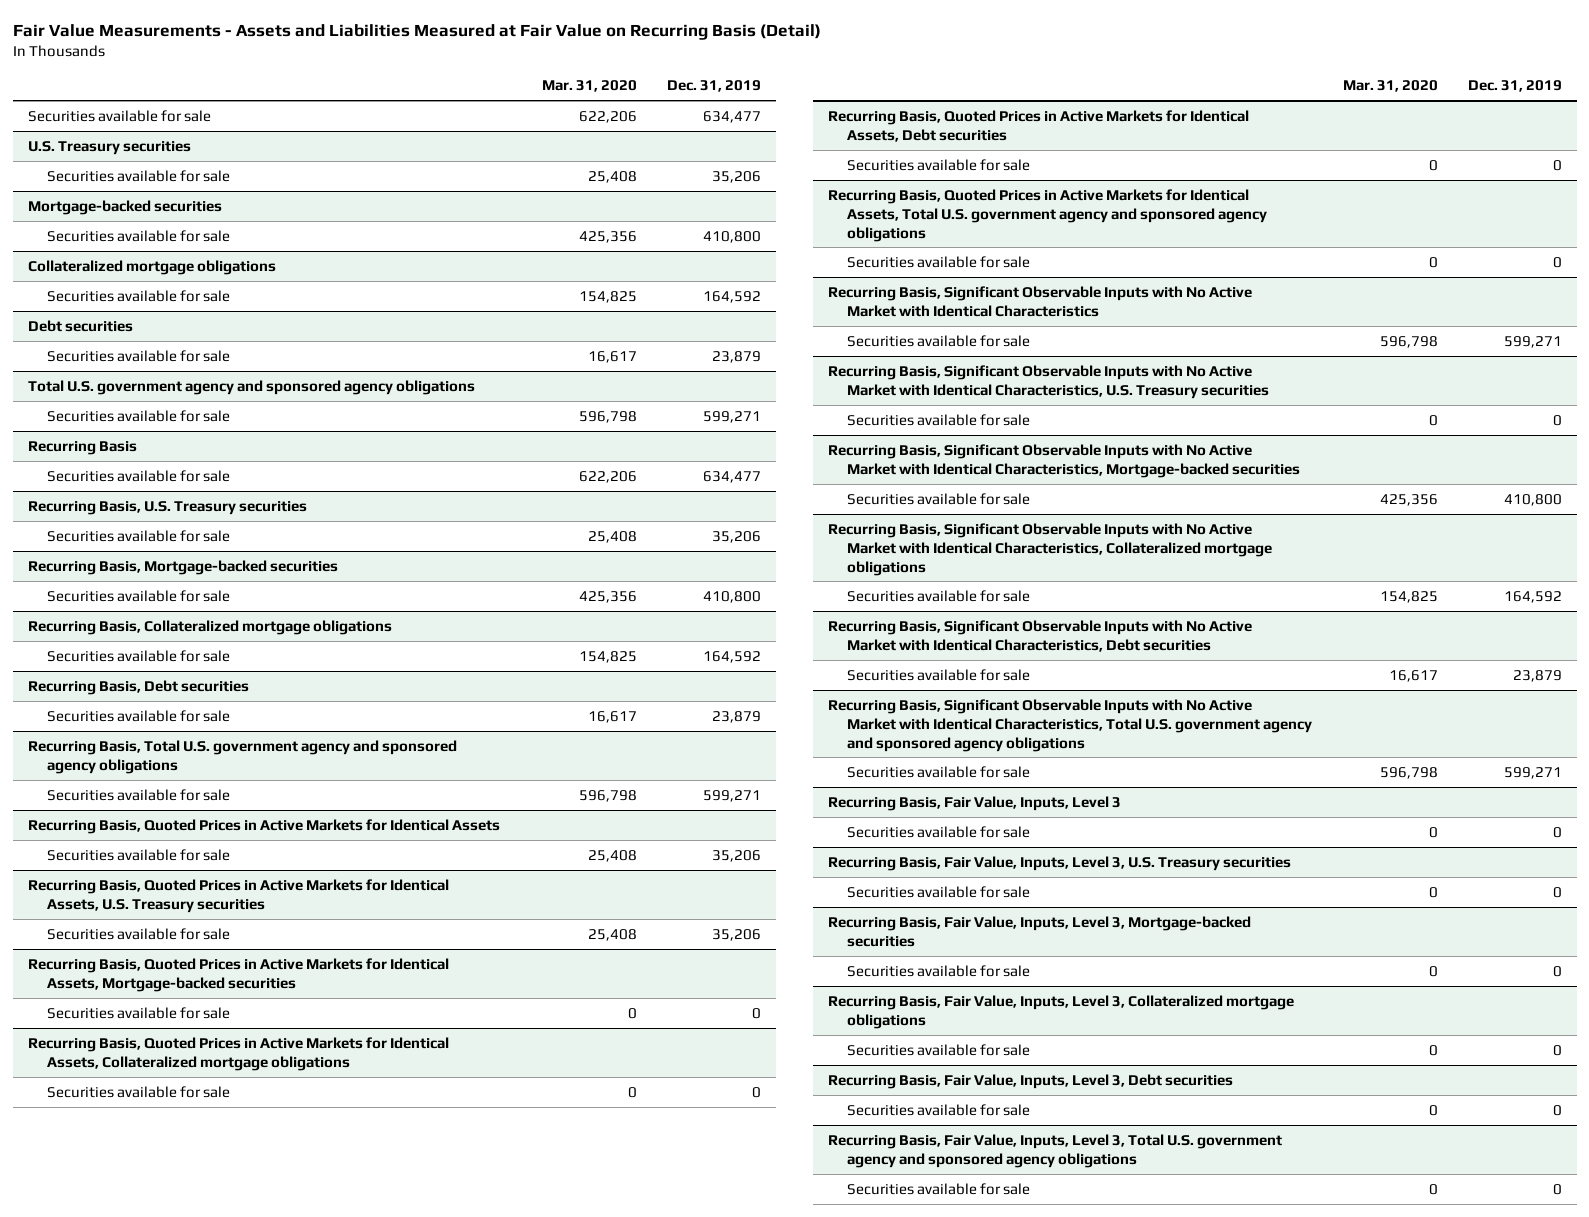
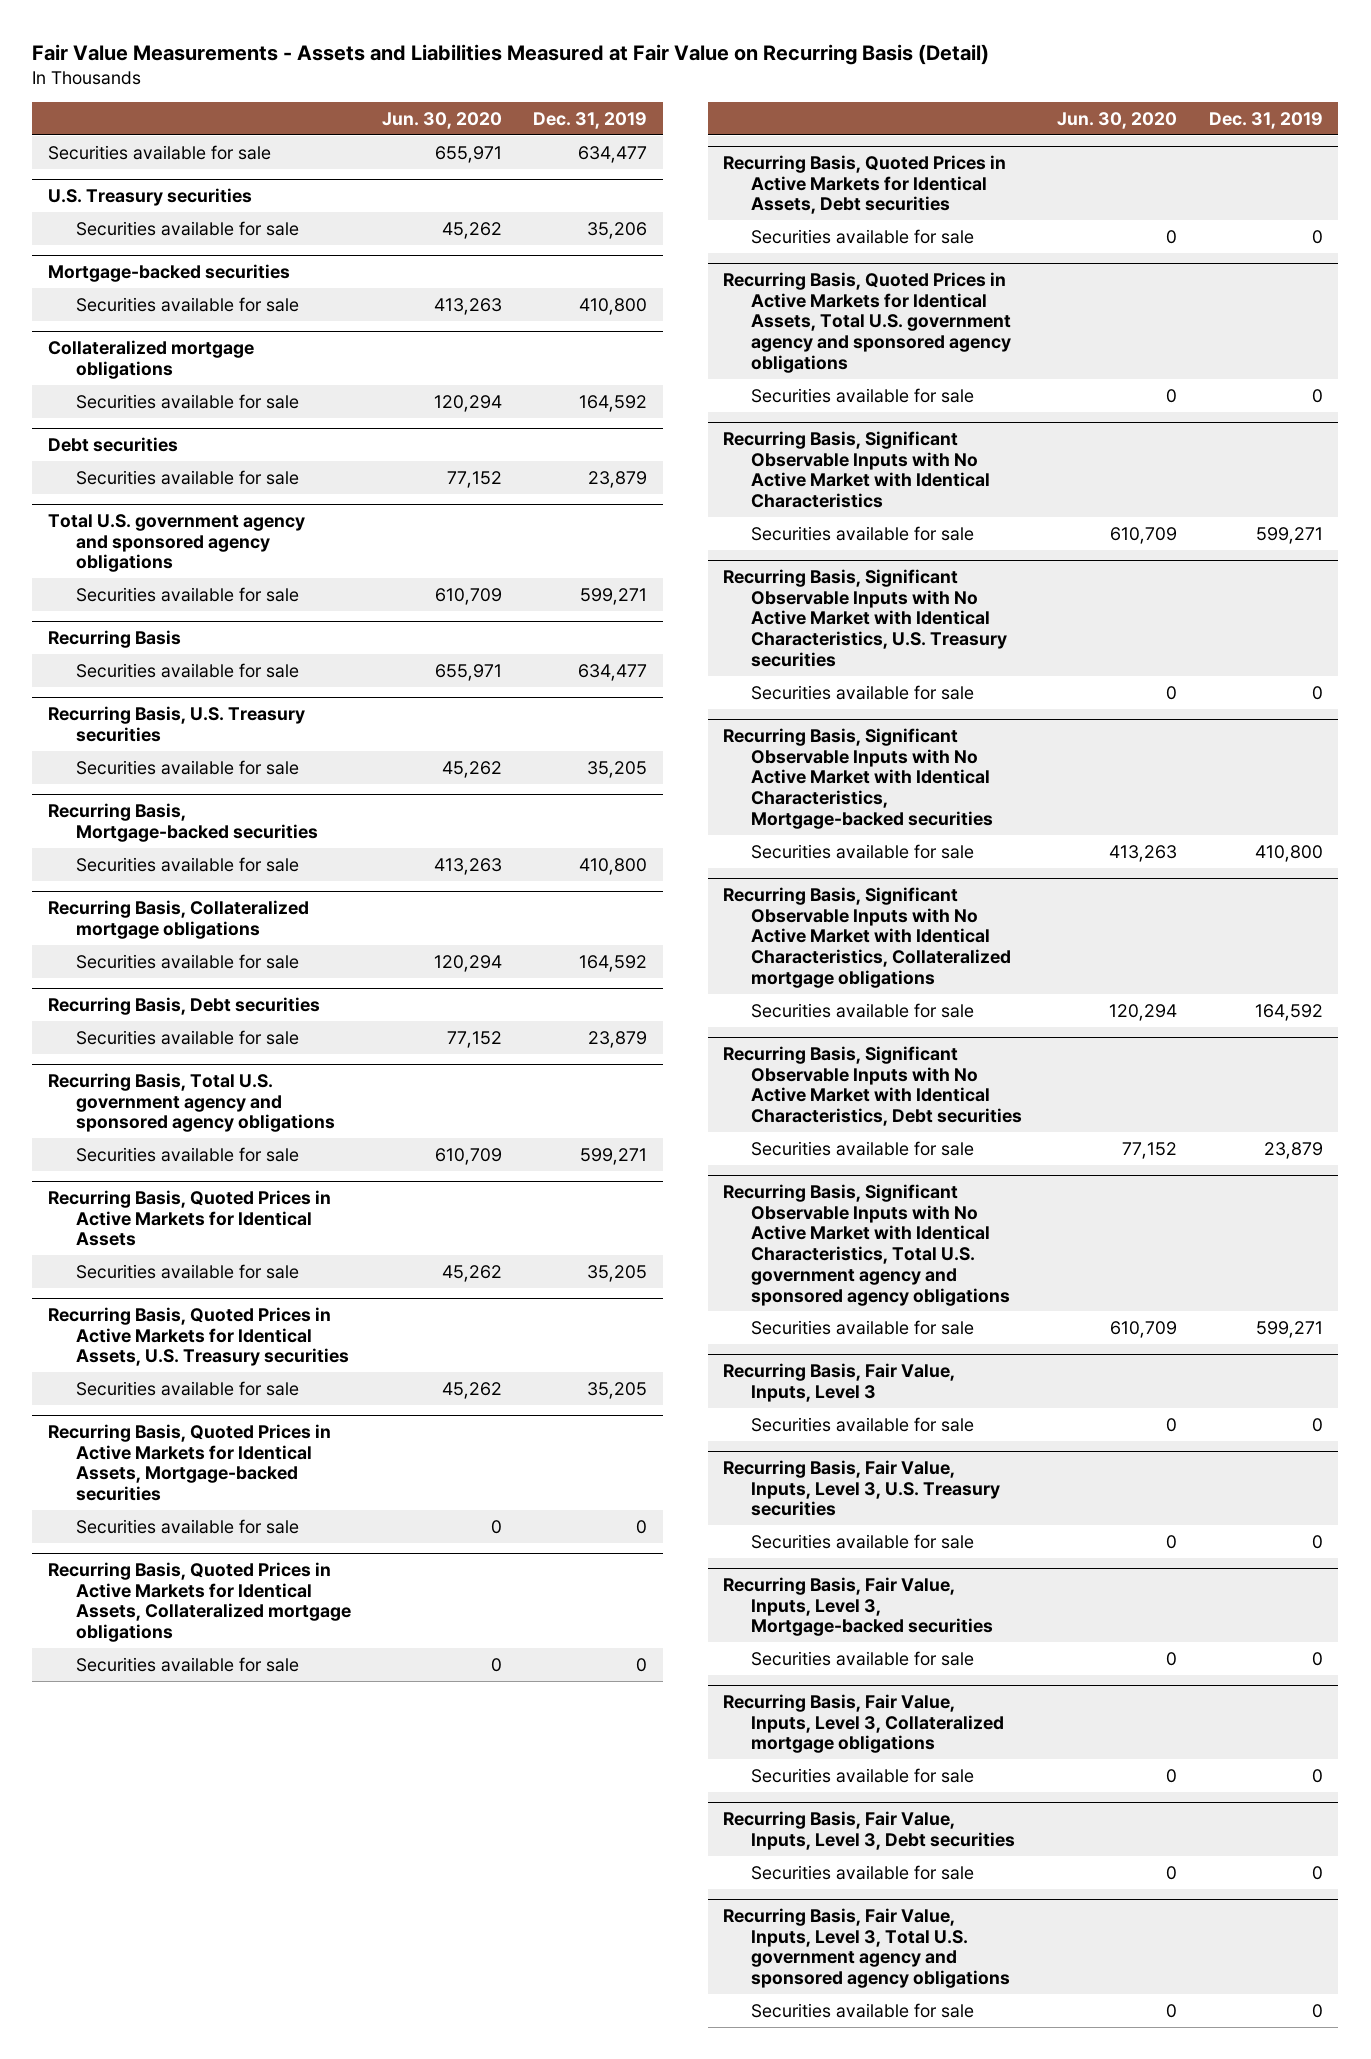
[541,80,637,93] Mar. 31, 2020 -> none
none -> [381,111,502,129] Jun. 30, 2020
[712,530,762,543] 35,206 -> [587,760,648,778] 35,205
[712,849,762,862] 35,206 -> [587,1264,648,1282] 35,205
[712,928,762,941] 35,206 -> [587,1381,648,1399] 35,205

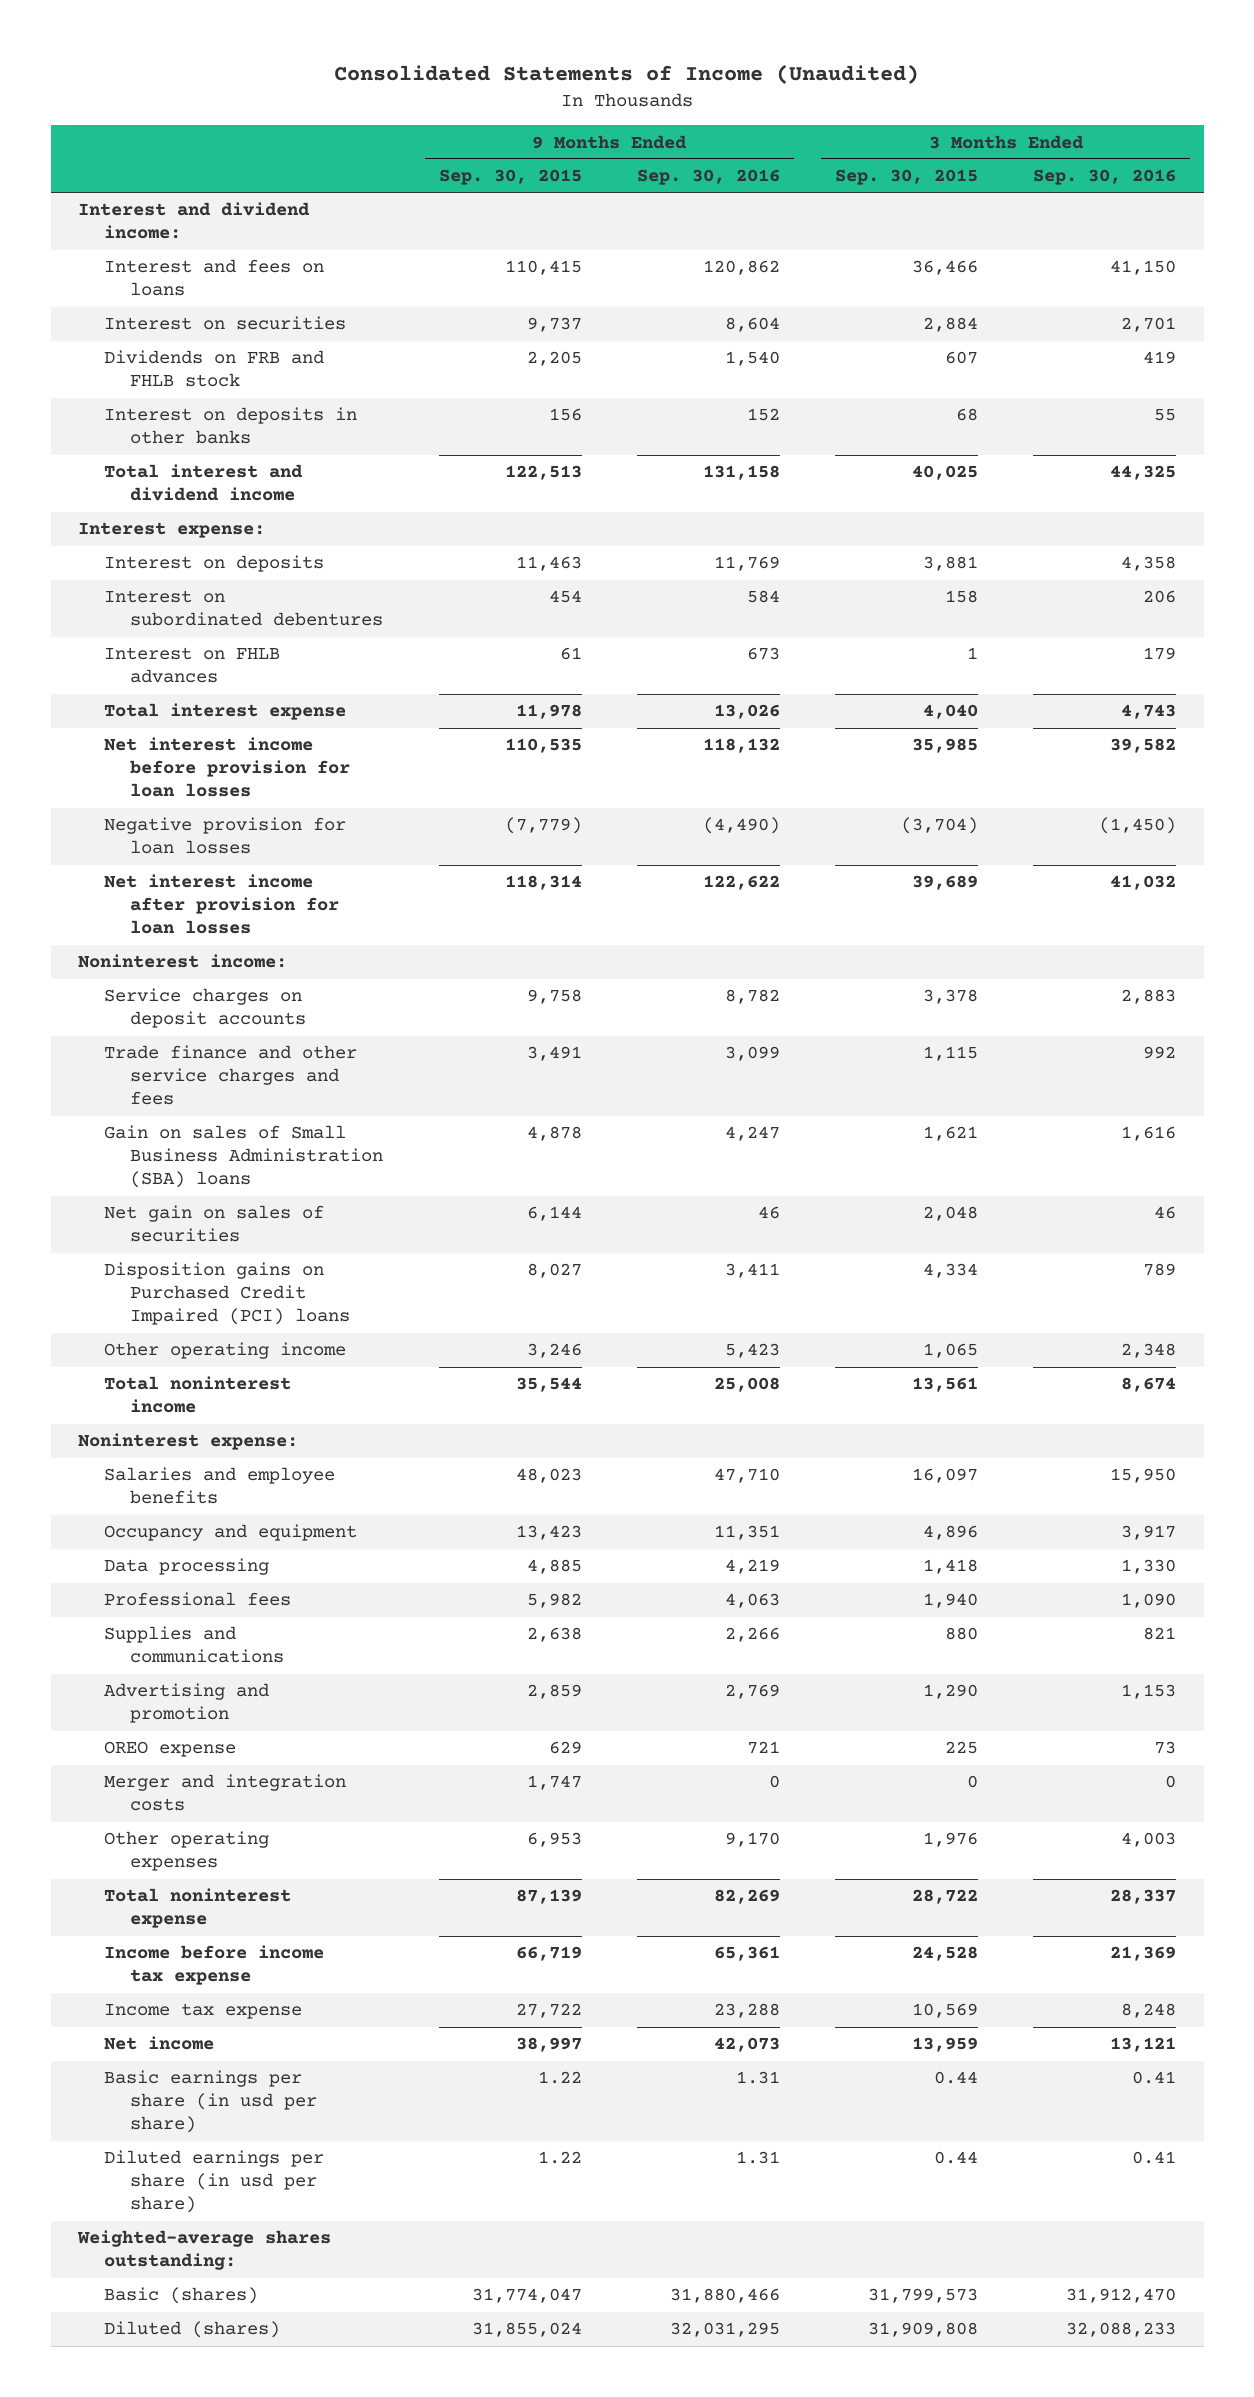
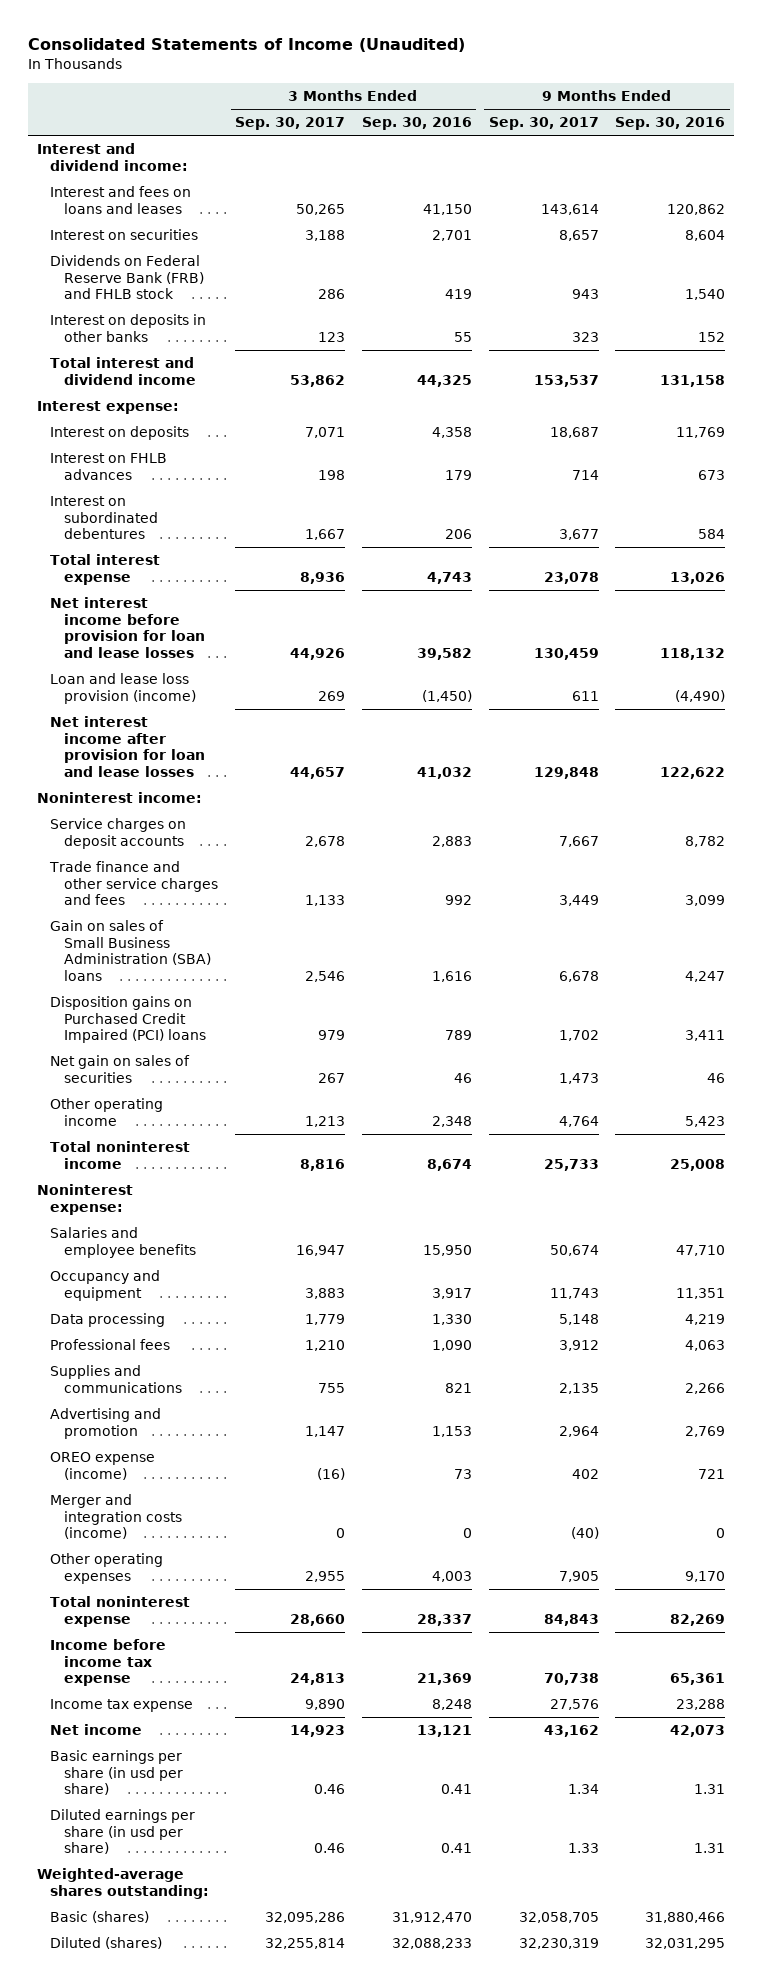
[438,169,582,186] Sep. 30, 2015 -> none
[835,169,979,186] Sep. 30, 2015 -> none
none -> [235,117,346,131] Sep. 30, 2017
none -> [488,117,599,131] Sep. 30, 2017
[104,259,325,297] Interest and fees on loans -> [50,186,192,214] Interest and fees on loans and leases
[104,350,325,388] Dividends on FRB and FHLB stock -> [50,255,205,300] Dividends on Federal Reserve Bank (FRB) and FHLB stock
[104,590,384,627] Interest on subordinated debentures -> [50,496,159,540] Interest on subordinated debentures
[104,737,351,798] Net interest income before provision for loan losses -> [50,597,206,658] Net interest income before provision for loan and lease losses
[104,817,347,855] Negative provision for loan losses -> [50,673,197,704] Loan and lease loss provision (income)
[104,874,340,935] Net interest income after provision for loan losses -> [50,716,206,777] Net interest income after provision for loan and lease losses
[104,1205,325,1243] Net gain on sales of securities -> [50,1055,191,1083] Net gain on sales of securities
[104,1741,237,1758] OREO expense -> [50,1452,156,1480] OREO expense (income)
[104,1774,347,1812] Merger and integration costs -> [50,1494,183,1540] Merger and integration costs (income)

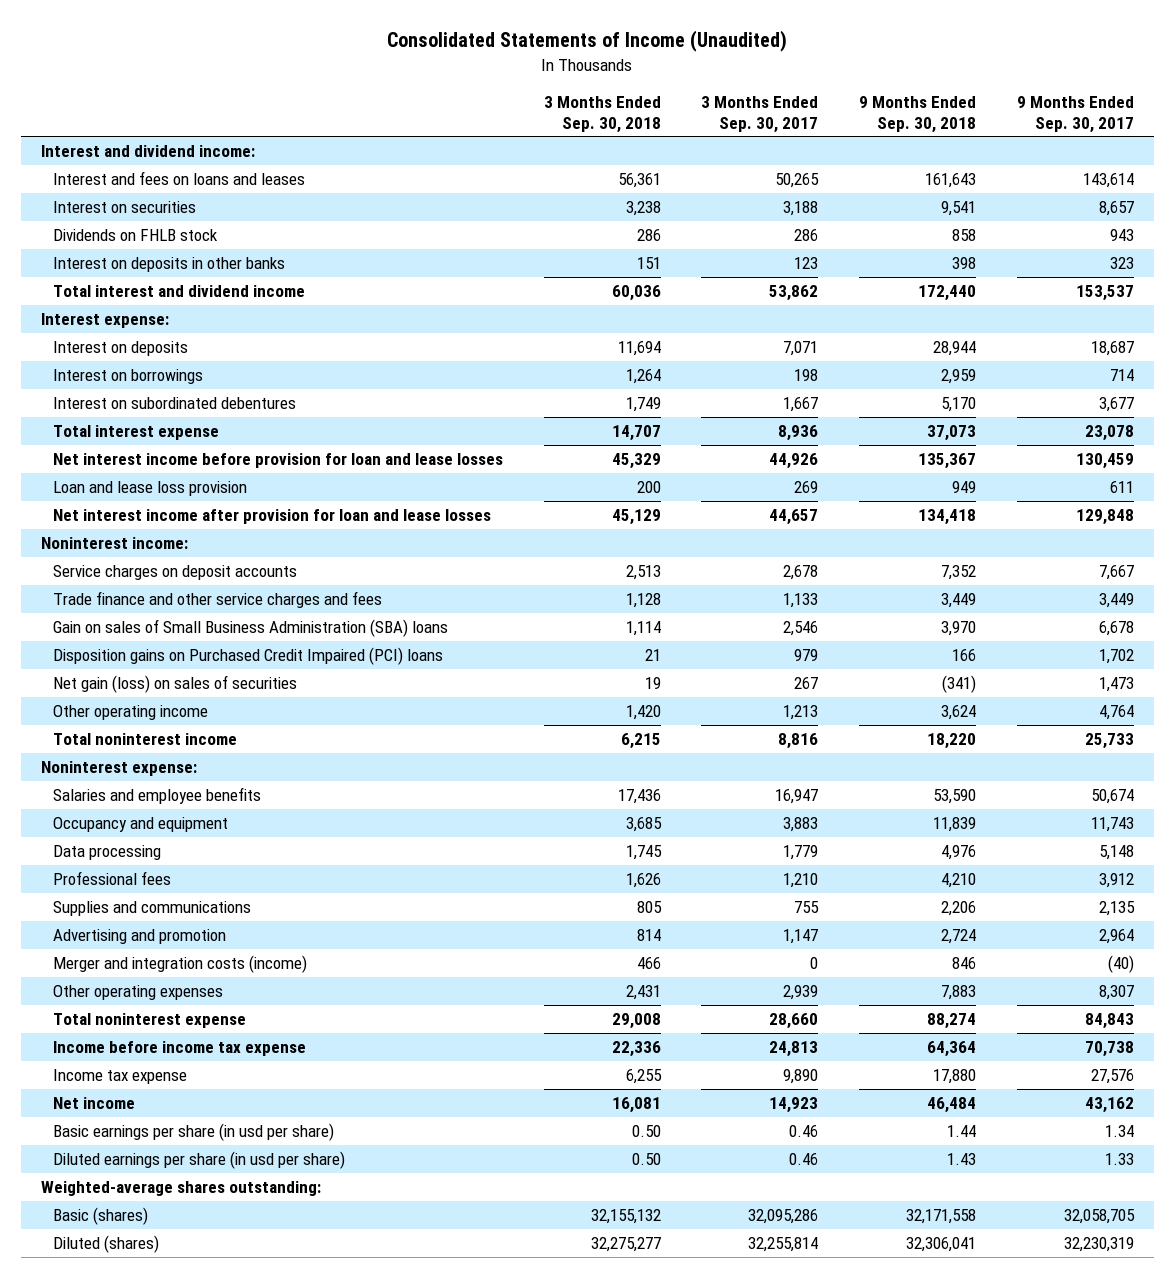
[361,117,472,131] Sep. 30, 2016 -> none
[615,117,726,131] Sep. 30, 2016 -> none
none -> [543,95,661,133] 3 Months Ended Sep. 30, 2018
none -> [859,95,977,133] 9 Months Ended Sep. 30, 2018
[50,255,205,300] Dividends on Federal Reserve Bank (FRB) and FHLB stock -> [53,228,219,241] Dividends on FHLB stock
[50,453,168,480] Interest on FHLB advances -> [53,368,204,384] Interest on borrowings
[50,673,197,704] Loan and lease loss provision (income) -> [53,480,248,496] Loan and lease loss provision
[50,1055,191,1083] Net gain on sales of securities -> [53,674,298,693] Net gain (loss) on sales of securities
[50,1452,156,1480] OREO expense (income) -> none
[305,1570,346,1582] 2,955 -> [783,984,819,1000] 2,939
[558,1570,599,1582] 7,905 -> [1098,984,1134,1000] 8,307

